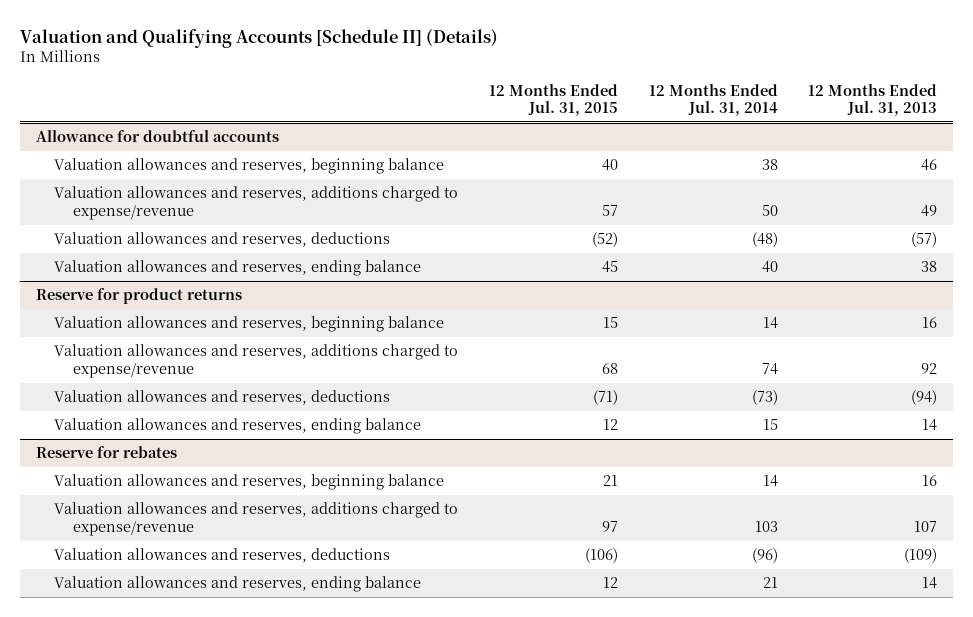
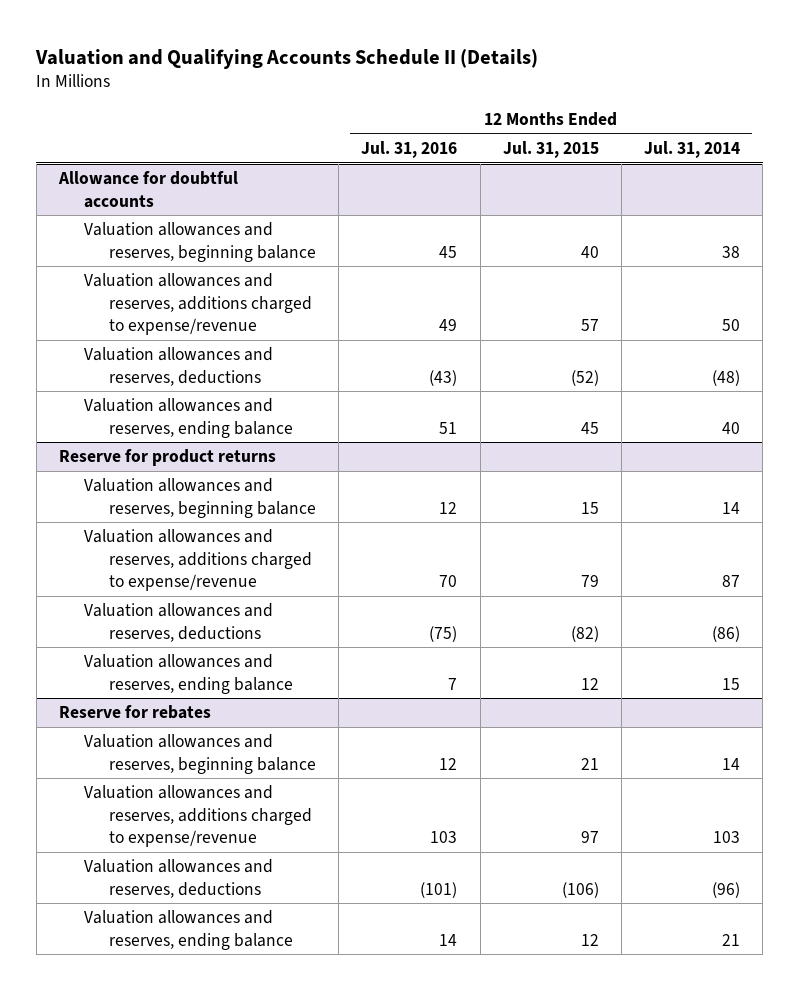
[20,28,499,48] Valuation and Qualifying Accounts [Schedule II] (Details) -> [35,48,539,69] Valuation and Qualifying Accounts Schedule II (Details)
[808,83,938,116] 12 Months Ended Jul. 31, 2013 -> none
none -> [361,141,458,159] Jul. 31, 2016
[602,362,619,374] 68 -> [580,575,599,588] 79
[761,362,778,375] 74 -> [722,575,741,588] 87
[593,390,619,406] (71) -> [570,625,599,642] (82)
[751,390,778,406] (73) -> [712,625,741,642] (86)

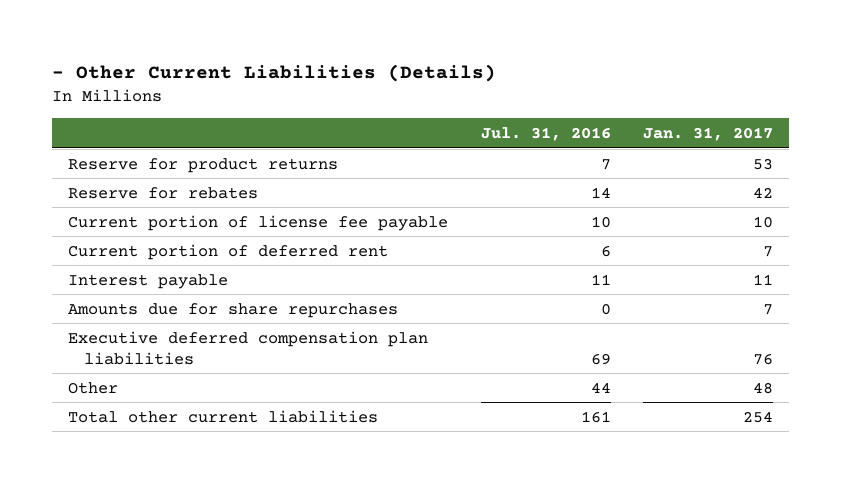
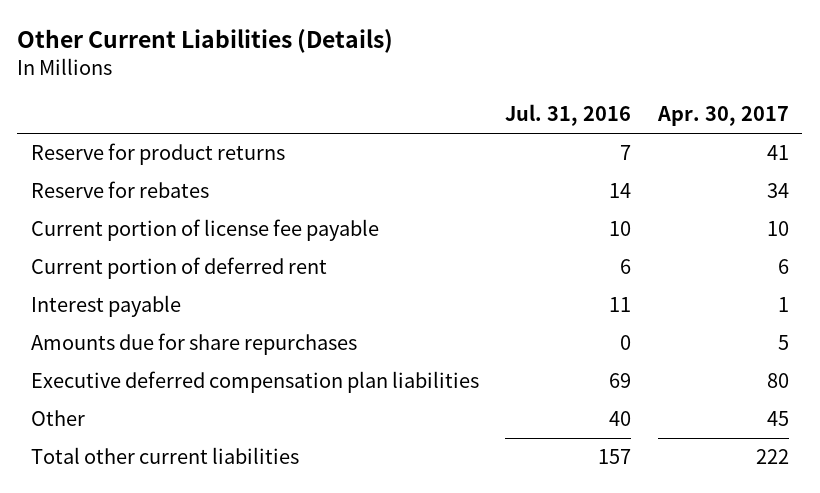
[51,64,496,83] - Other Current Liabilities (Details) -> [17,29,394,54] Other Current Liabilities (Details)
[643,127,774,142] Jan. 31, 2017 -> none
none -> [656,106,789,127] Apr. 30, 2017
[590,381,611,393] 44 -> [609,411,632,427] 40
[580,410,611,423] 161 -> [598,449,632,465] 157

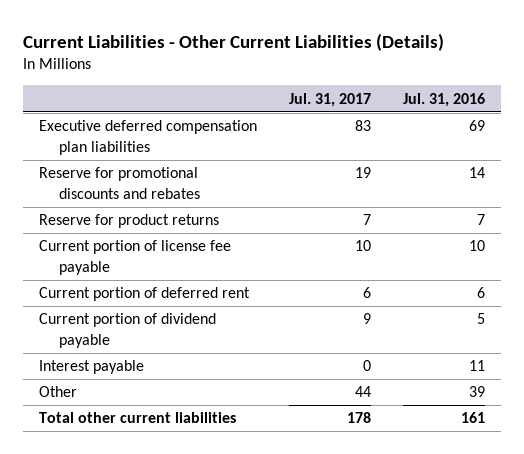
[17,29,394,54] Other Current Liabilities (Details) -> [22,32,444,51] Current Liabilities - Other Current Liabilities (Details)
[656,106,789,127] Apr. 30, 2017 -> none
none -> [289,92,372,107] Jul. 31, 2017
[30,371,479,394] Executive deferred compensation plan liabilities -> [38,120,257,156] Executive deferred compensation plan liabilities
none -> [38,167,200,200] Reserve for promotional discounts and rebates
[30,181,209,199] Reserve for rebates -> none
none -> [38,313,216,349] Current portion of dividend payable
[30,333,357,356] Amounts due for share repurchases -> none
[609,411,632,427] 40 -> [469,386,486,398] 39
[598,449,632,465] 157 -> [461,412,486,424] 161

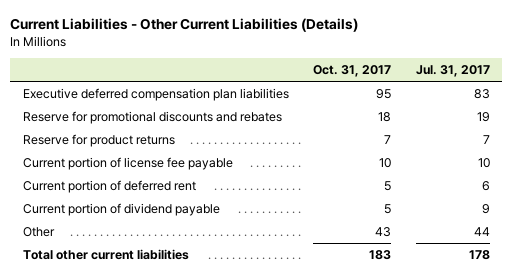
[403,92,486,107] Jul. 31, 2016 -> none
none -> [313,65,392,78] Oct. 31, 2017
[38,360,144,375] Interest payable -> none

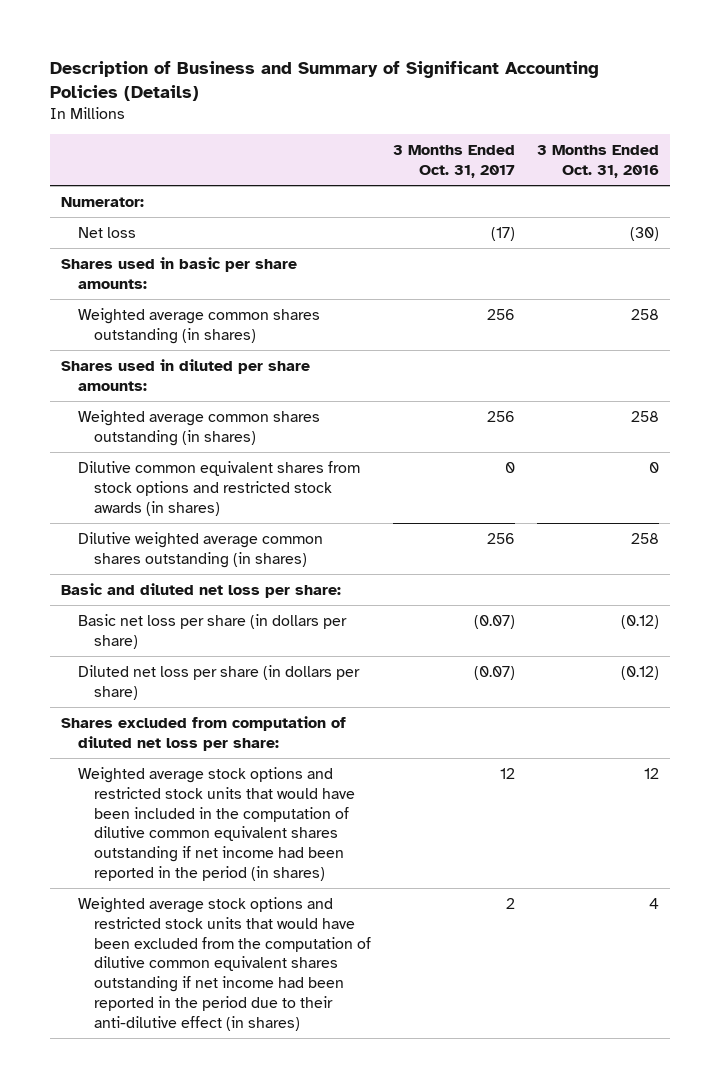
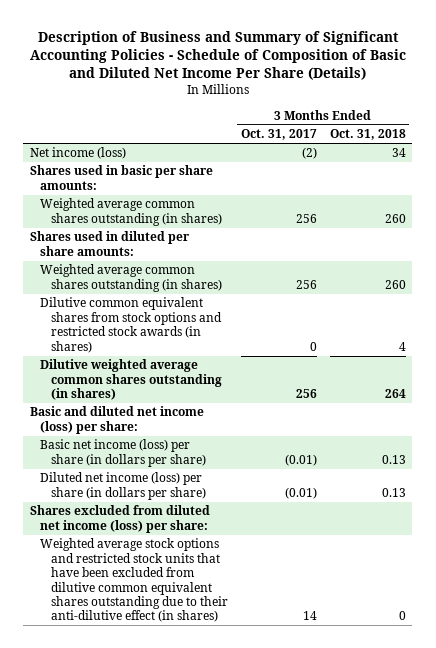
[50,61,600,101] Description of Business and Summary of Significant Accounting Policies (Details) -> [29,30,406,81] Description of Business and Summary of Significant Accounting Policies - Schedule of Composition of Basic and Diluted Net Income Per Share (Details)
[536,144,659,178] 3 Months Ended Oct. 31, 2016 -> none
none -> [329,129,406,141] Oct. 31, 2018
[61,196,145,207] Numerator: -> none
[77,226,136,238] Net loss -> [29,147,126,160] Net income (loss)
[490,226,515,241] (17) -> [301,147,317,160] (2)
[77,766,356,881] Weighted average stock options and restricted stock units that would have been included in the computation of dilutive common equivalent shares outstanding if net income had been reported in the period (in shares) -> none
[61,582,342,598] Basic and diluted net loss per share: -> [29,406,204,434] Basic and diluted net income (loss) per share:
[77,613,347,649] Basic net loss per share (in dollars per share) -> [40,439,206,467] Basic net income (loss) per share (in dollars per share)
[473,614,515,629] (0.07) -> [284,453,317,466] (0.01)
[77,664,360,700] Diluted net loss per share (in dollars per share) -> [40,472,206,500] Diluted net income (loss) per share (in dollars per share)
[473,665,515,680] (0.07) -> [284,486,317,499] (0.01)
[61,715,347,751] Shares excluded from computation of diluted net loss per share: -> [29,505,210,533] Shares excluded from diluted net income (loss) per share:
[77,896,372,1031] Weighted average stock options and restricted stock units that would have been excluded from the computation of dilutive common equivalent shares outstanding if net income had been reported in the period due to their anti-dilutive effect (in shares) -> [40,538,228,623] Weighted average stock options and restricted stock units that have been excluded from dilutive common equivalent shares outstanding due to their anti-dilutive effect (in shares)
[505,897,515,909] 2 -> [302,611,317,621] 14

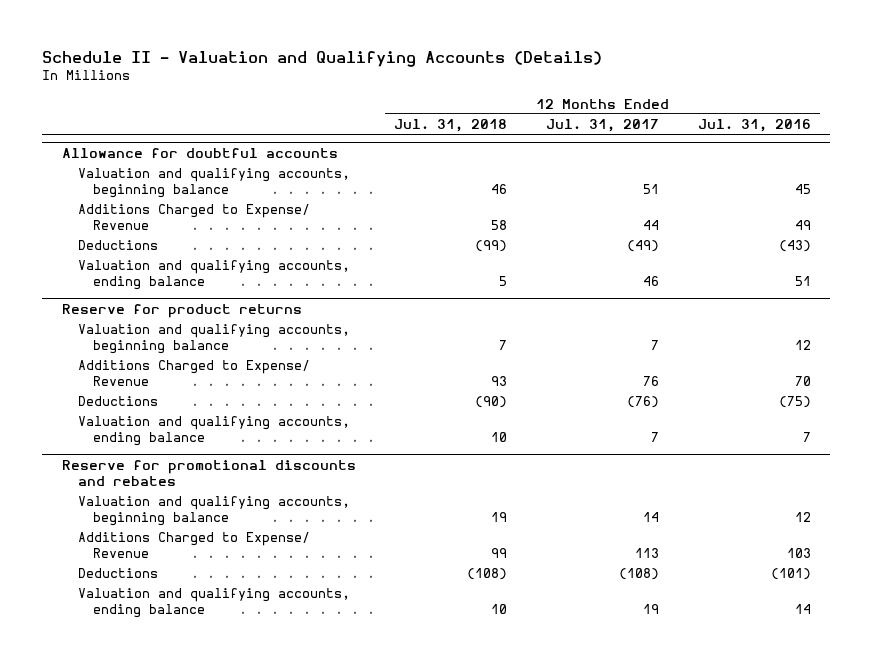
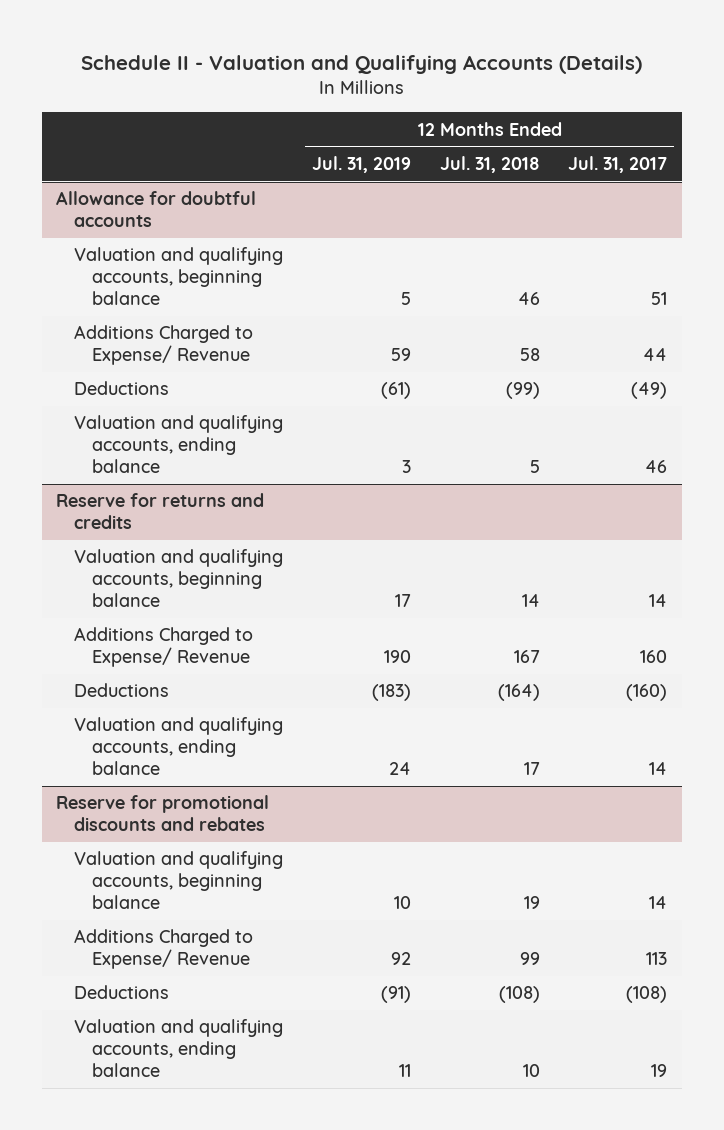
[697,119,811,133] Jul. 31, 2016 -> none
none -> [312,155,412,173] Jul. 31, 2019
[61,304,302,319] Reserve for product returns -> [56,493,265,530] Reserve for returns and credits
[499,340,508,351] 7 -> [521,593,540,607] 14
[651,340,660,351] 7 -> [649,593,668,607] 14
[491,376,508,387] 93 -> [513,650,540,664] 167
[643,376,660,387] 76 -> [640,650,668,664] 160
[475,396,508,409] (90) -> [497,684,540,702] (164)
[627,396,660,409] (76) -> [626,684,668,702] (160)
[491,432,508,443] 10 -> [523,761,540,775] 17
[651,432,660,443] 7 -> [649,761,668,775] 14

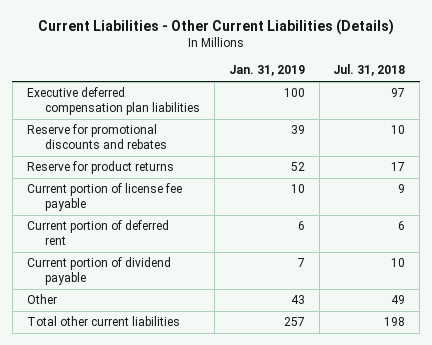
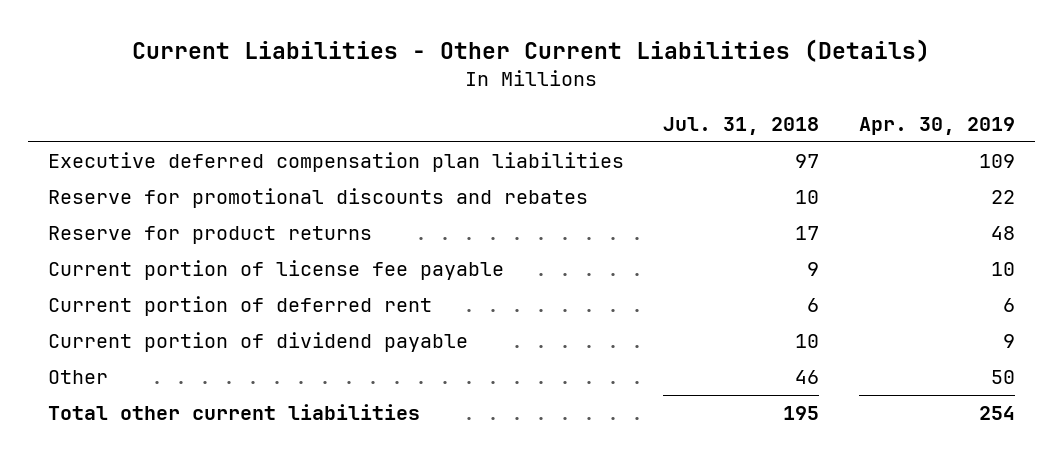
[228,65,305,77] Jan. 31, 2019 -> none
none -> [859,117,1016,136] Apr. 30, 2019
[391,295,406,305] 49 -> [795,370,820,385] 46
[384,317,406,327] 198 -> [783,406,820,421] 195

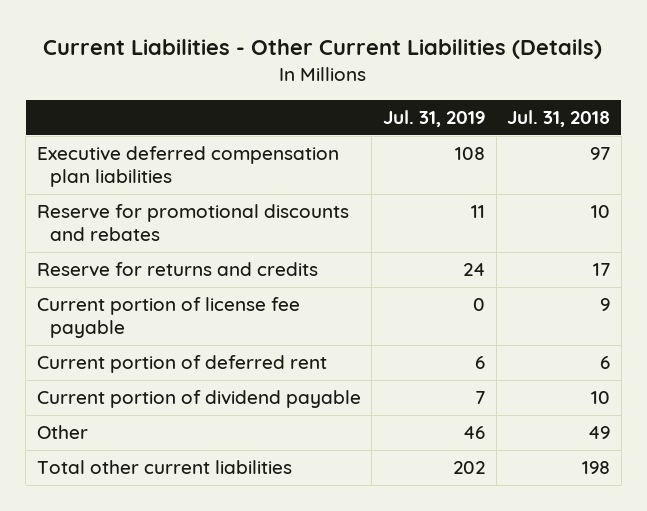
[859,117,1016,136] Apr. 30, 2019 -> none
none -> [382,109,485,127] Jul. 31, 2019
[47,226,372,245] Reserve for product returns -> [36,262,318,278] Reserve for returns and credits
[795,370,820,385] 46 -> [588,426,611,440] 49
[783,406,820,421] 195 -> [582,461,611,475] 198

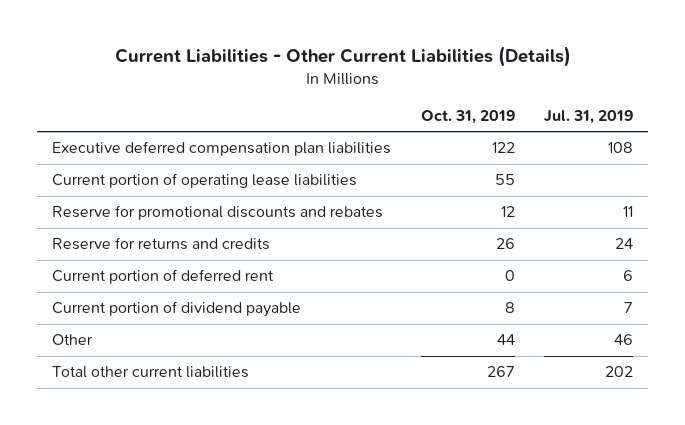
[507,109,611,127] Jul. 31, 2018 -> none
none -> [420,110,515,125] Oct. 31, 2019
none -> [52,173,358,189] Current portion of operating lease liabilities
[36,297,300,338] Current portion of license fee payable -> none

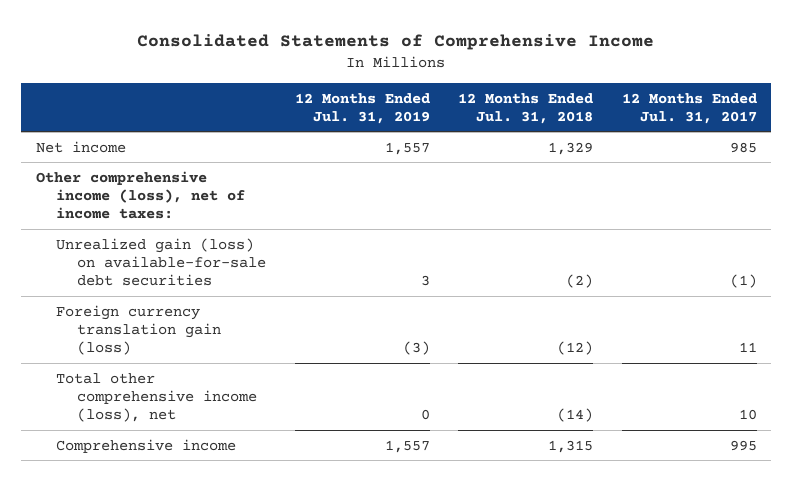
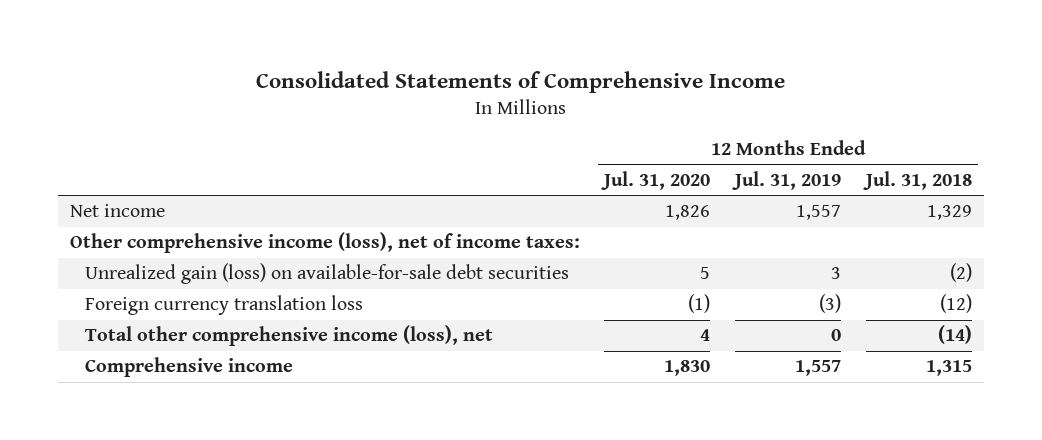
[622,92,758,124] 12 Months Ended Jul. 31, 2017 -> none
none -> [601,170,711,190] Jul. 31, 2020
[56,304,221,356] Foreign currency translation gain (loss) -> [85,295,364,316] Foreign currency translation loss

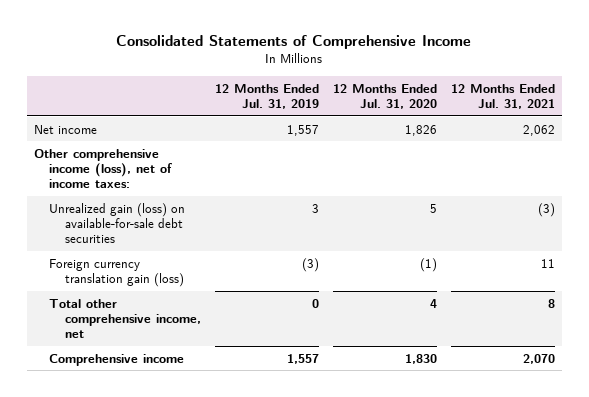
[862,170,972,190] Jul. 31, 2018 -> none
none -> [450,83,555,109] 12 Months Ended Jul. 31, 2021
[85,295,364,316] Foreign currency translation loss -> [49,258,185,287] Foreign currency translation gain (loss)
[85,325,494,347] Total other comprehensive income (loss), net -> [49,298,202,339] Total other comprehensive income, net

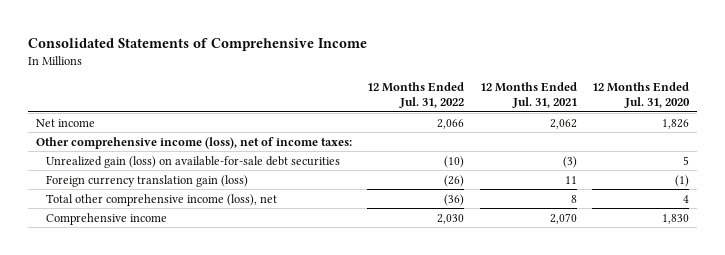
[215,83,320,109] 12 Months Ended Jul. 31, 2019 -> none
none -> [367,81,465,109] 12 Months Ended Jul. 31, 2022
[49,298,202,339] Total other comprehensive income, net -> [45,193,277,206] Total other comprehensive income (loss), net

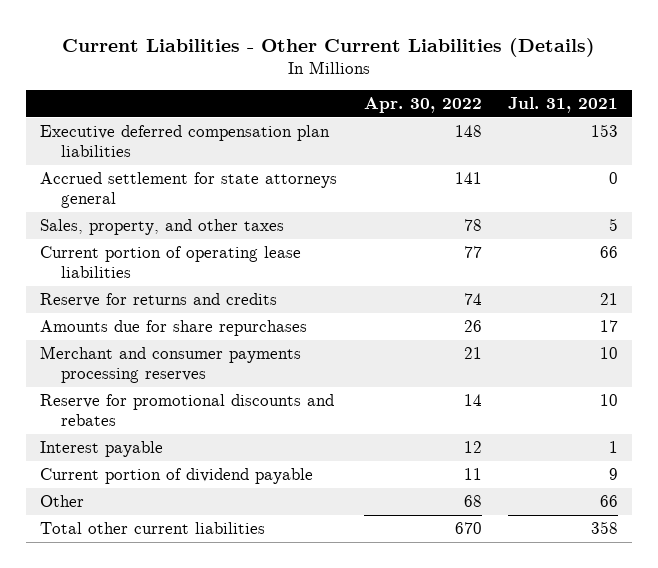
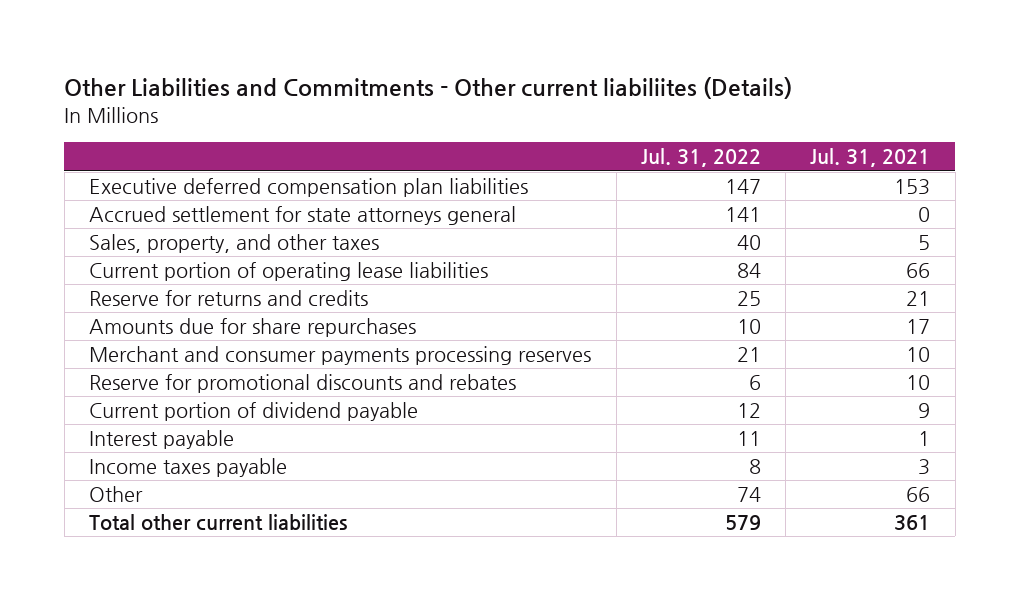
[62,37,596,57] Current Liabilities - Other Current Liabilities (Details) -> [64,77,793,100] Other Liabilities and Commitments - Other current liabiliites (Details)
[363,97,482,114] Apr. 30, 2022 -> none
none -> [640,148,761,168] Jul. 31, 2022
[39,440,163,457] Interest payable -> [89,430,235,450] Interest payable
none -> [89,458,288,478] Income taxes payable
[591,520,619,534] 358 -> [894,515,931,531] 361

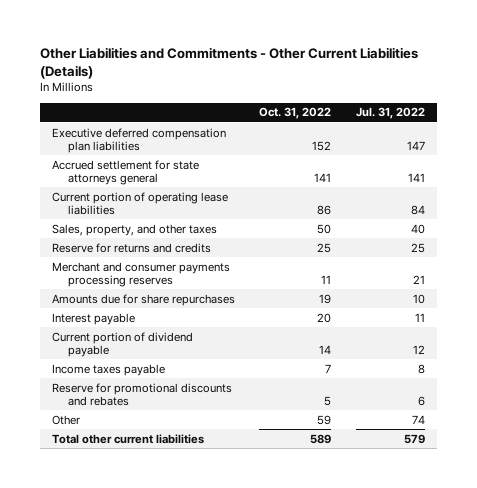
[64,77,793,100] Other Liabilities and Commitments - Other current liabiliites (Details) -> [39,46,418,79] Other Liabilities and Commitments - Other Current Liabilities (Details)
[810,148,931,168] Jul. 31, 2021 -> none
none -> [259,107,332,120] Oct. 31, 2022
[89,234,380,254] Sales, property, and other taxes -> [52,223,218,236] Sales, property, and other taxes
[89,318,417,338] Amounts due for share repurchases -> [52,293,236,306] Amounts due for share repurchases
[89,402,419,422] Current portion of dividend payable -> [52,331,194,357] Current portion of dividend payable
[89,374,517,394] Reserve for promotional discounts and rebates -> [52,382,233,406] Reserve for promotional discounts and rebates

